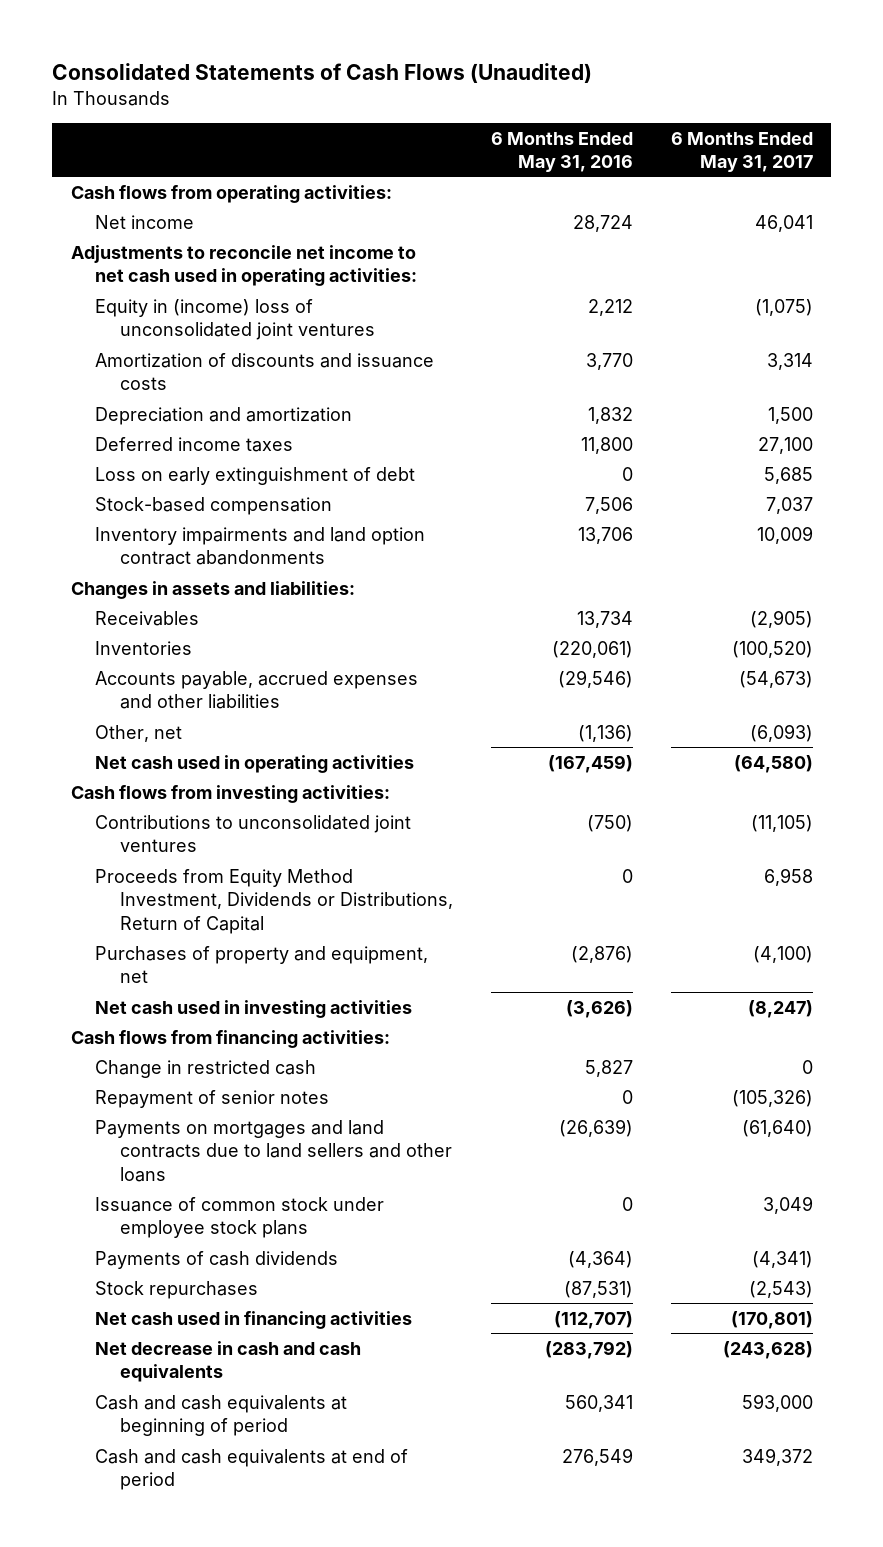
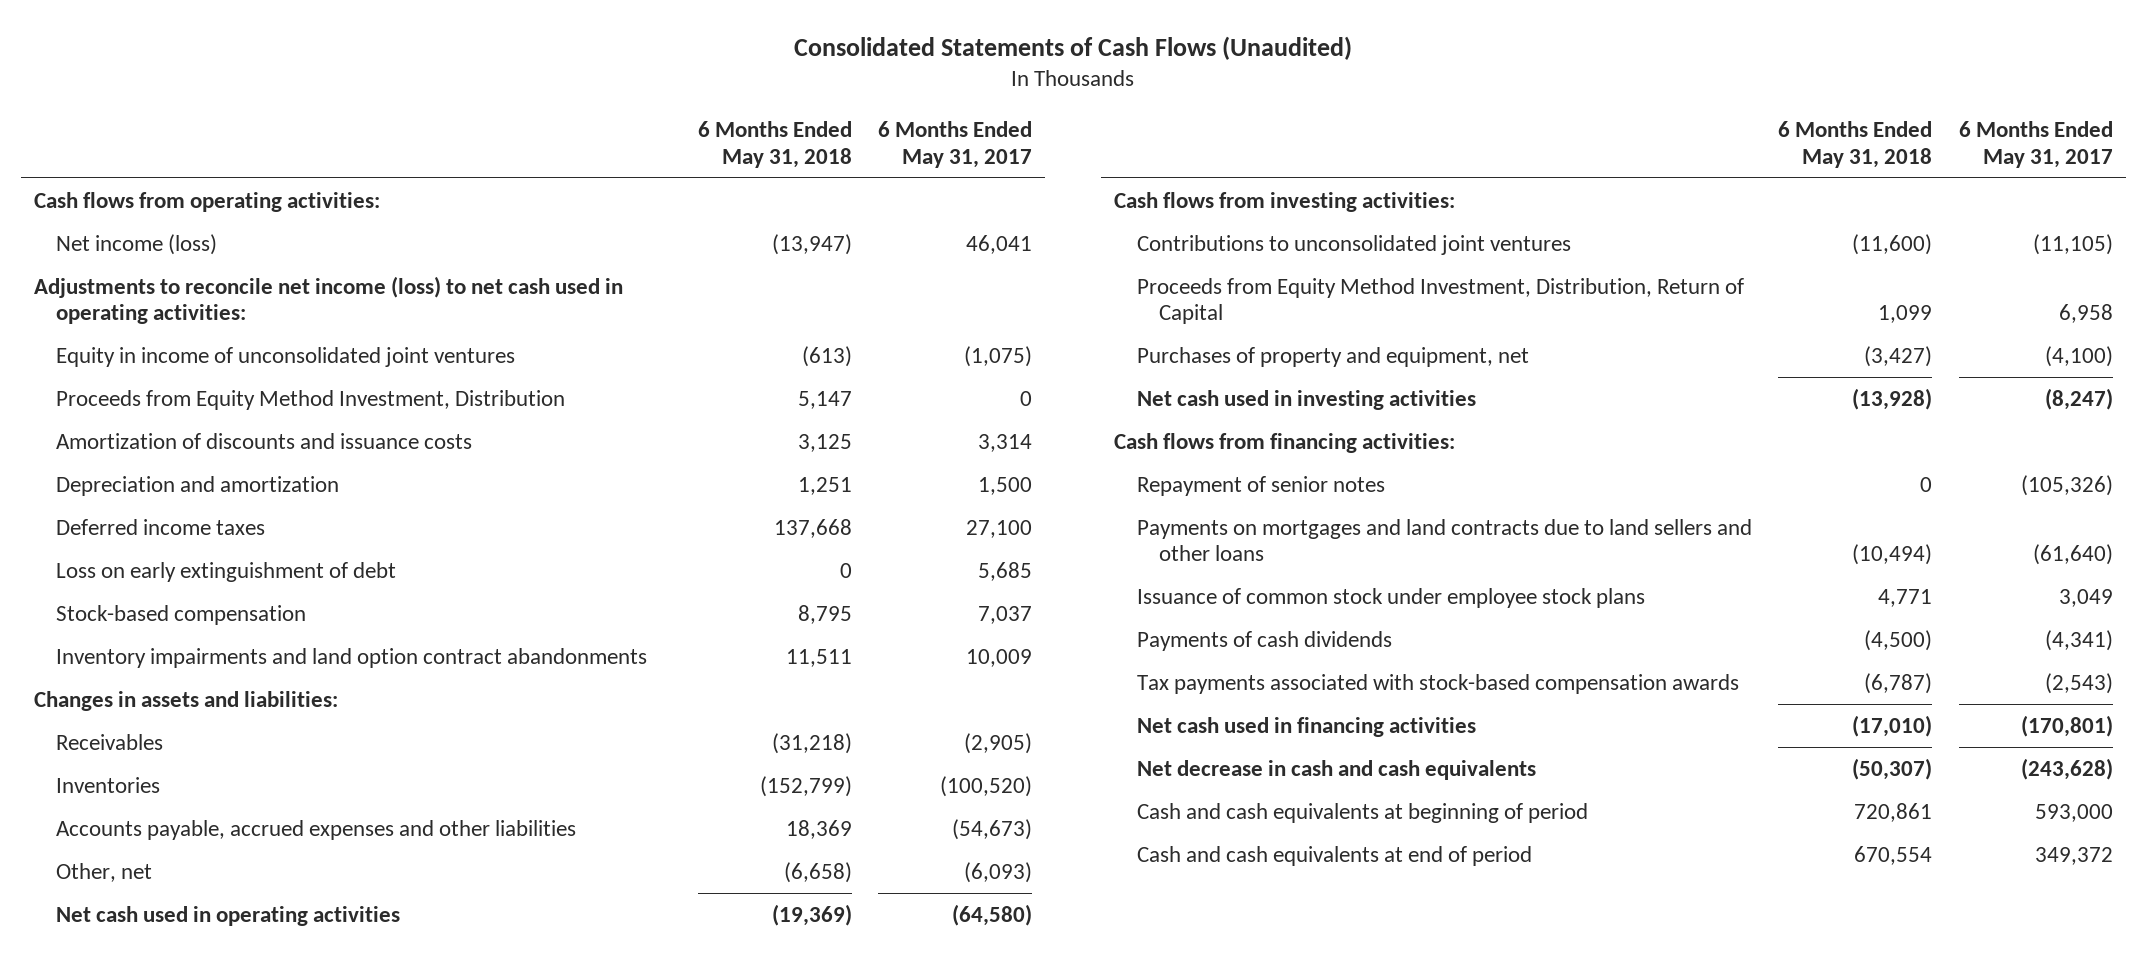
[490,131,633,173] 6 Months Ended May 31, 2016 -> none
none -> [697,121,852,168] 6 Months Ended May 31, 2018
[95,214,195,229] Net income -> [56,233,218,255] Net income (loss)
[70,244,418,287] Adjustments to reconcile net income to net cash used in operating activities: -> [33,275,623,325] Adjustments to reconcile net income (loss) to net cash used in operating activities:
[95,298,376,341] Equity in (income) loss of unconsolidated joint ventures -> [56,346,516,367] Equity in income of unconsolidated joint ventures
none -> [56,389,566,410] Proceeds from Equity Method Investment, Distribution
[95,868,454,934] Proceeds from Equity Method Investment, Dividends or Distributions, Return of Capital -> [1136,277,1744,325] Proceeds from Equity Method Investment, Distribution, Return of Capital
[95,1059,317,1078] Change in restricted cash -> none
[95,1280,259,1299] Stock repurchases -> [1136,673,1739,694] Tax payments associated with stock-based compensation awards

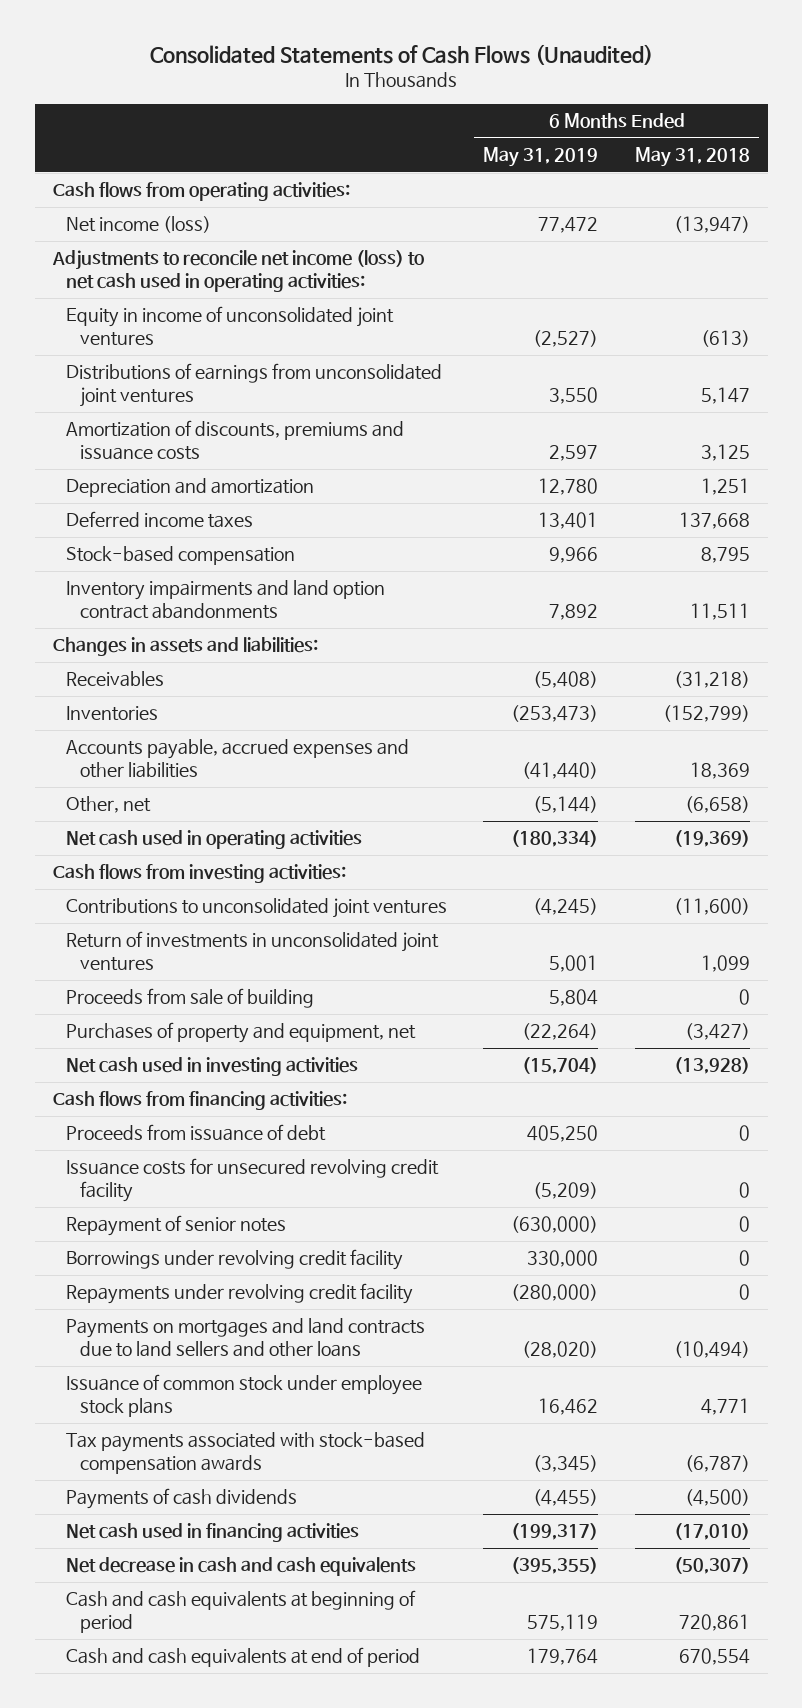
[877,121,1032,168] 6 Months Ended May 31, 2017 -> none
none -> [483,147,599,168] May 31, 2019
[56,389,566,410] Proceeds from Equity Method Investment, Distribution -> [66,363,443,408] Distributions of earnings from unconsolidated joint ventures
[56,432,473,449] Amortization of discounts and issuance costs -> [66,420,405,461] Amortization of discounts, premiums and issuance costs
[56,561,397,582] Loss on early extinguishment of debt -> none
[1136,277,1744,325] Proceeds from Equity Method Investment, Distribution, Return of Capital -> [66,931,440,972] Return of investments in unconsolidated joint ventures
none -> [66,988,315,1009] Proceeds from sale of building
none -> [66,1124,327,1142] Proceeds from issuance of debt
none -> [66,1158,440,1203] Issuance costs for unsecured revolving credit facility
none -> [66,1249,404,1271] Borrowings under revolving credit facility
none -> [66,1283,414,1305] Repayments under revolving credit facility
[1136,630,1392,651] Payments of cash dividends -> [66,1488,298,1510] Payments of cash dividends

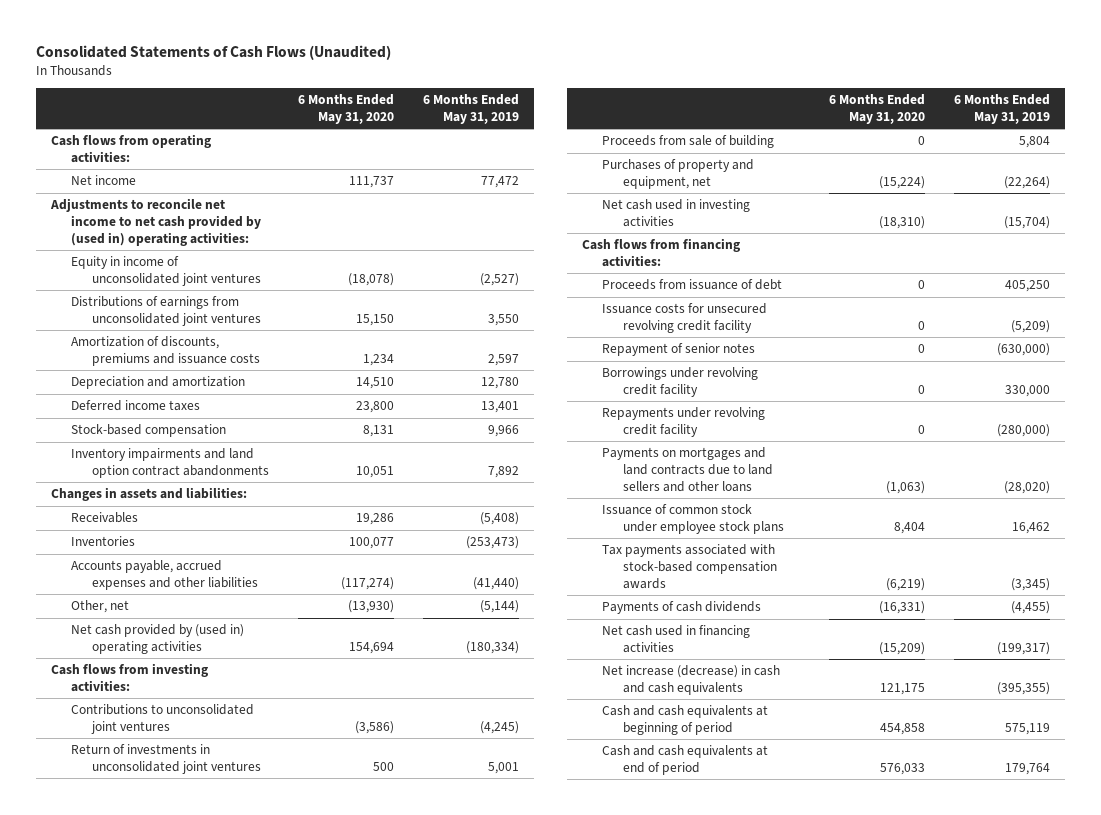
[634,147,750,168] May 31, 2018 -> none
none -> [297,94,394,124] 6 Months Ended May 31, 2020
[66,216,212,234] Net income (loss) -> [71,175,137,186] Net income
[51,250,424,293] Adjustments to reconcile net income (loss) to net cash used in operating activities: -> [49,198,262,246] Adjustments to reconcile net income to net cash provided by (used in) operating activities:
[66,830,363,850] Net cash used in operating activities -> [71,624,245,654] Net cash provided by (used in) operating activities
[66,1557,417,1577] Net decrease in cash and cash equivalents -> [602,665,781,695] Net increase (decrease) in cash and cash equivalents

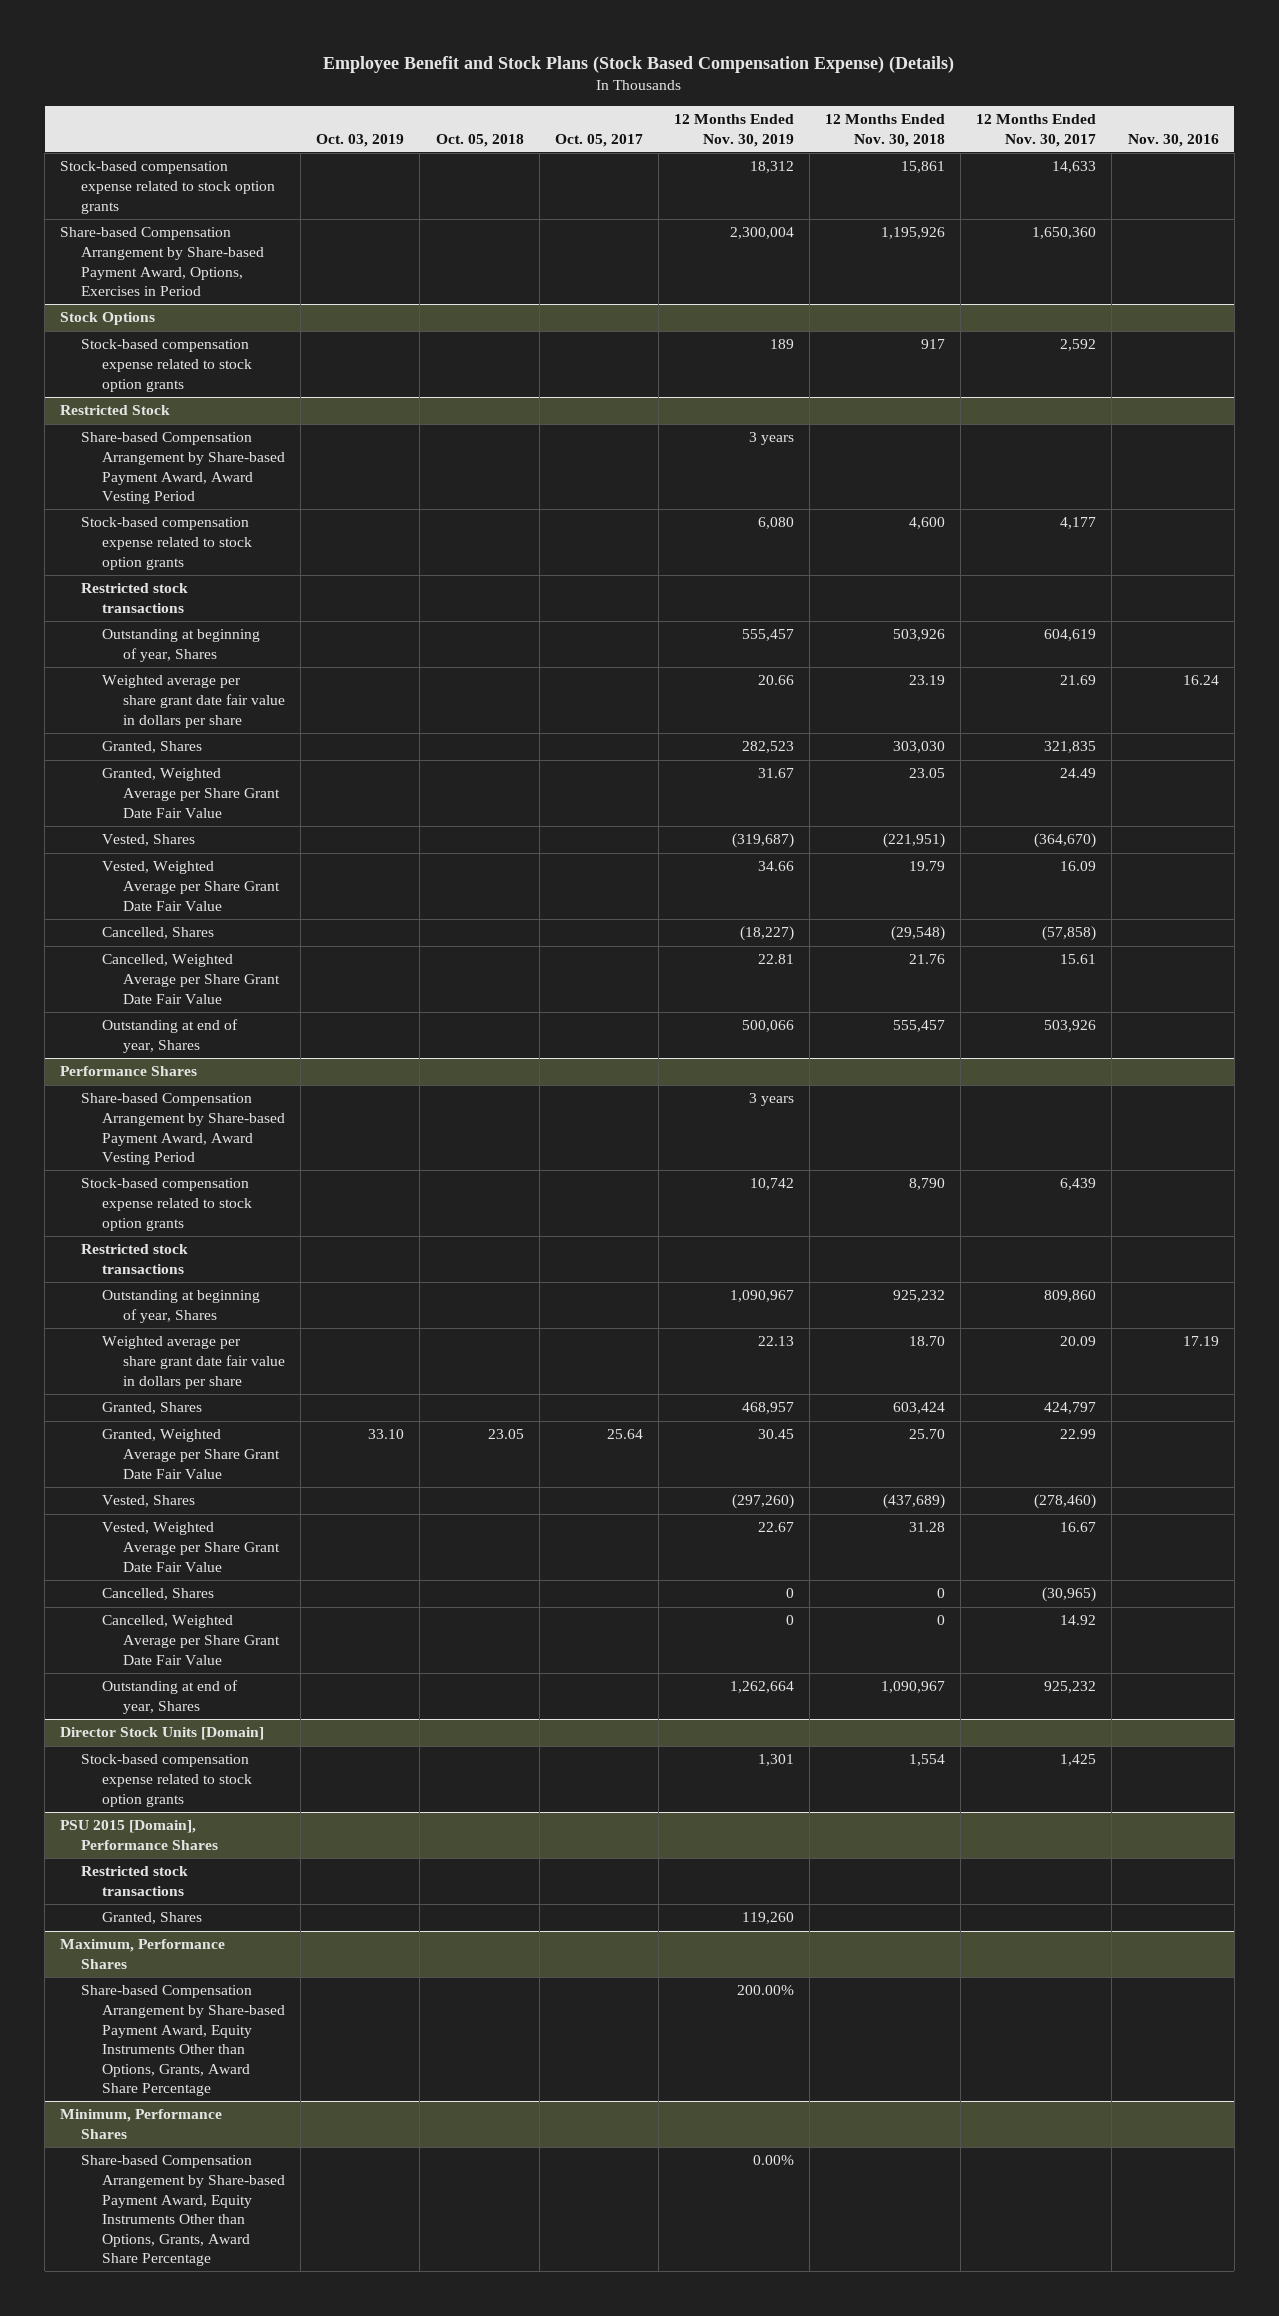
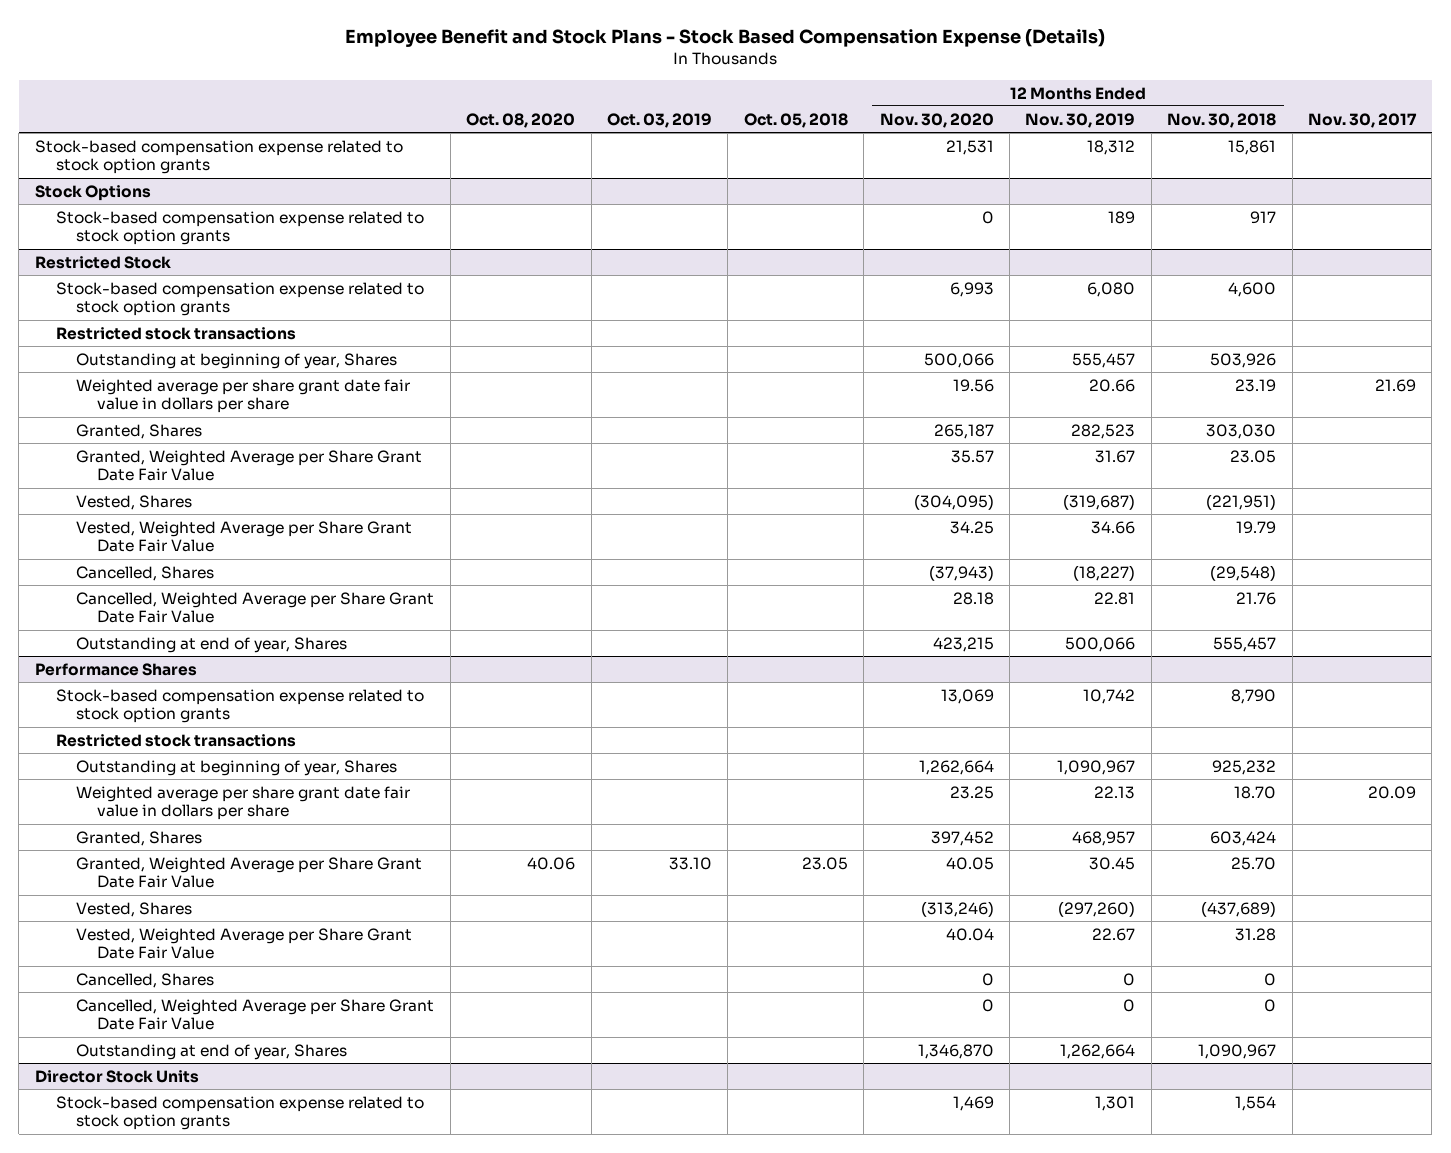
[323,55,955,73] Employee Benefit and Stock Plans (Stock Based Compensation Expense) (Details) -> [345,29,1106,48] Employee Benefit and Stock Plans - Stock Based Compensation Expense (Details)
[554,133,643,147] Oct. 05, 2017 -> none
[976,114,1097,147] 12 Months Ended Nov. 30, 2017 -> none
[1127,133,1219,147] Nov. 30, 2016 -> none
none -> [466,112,576,128] Oct. 08, 2020
none -> [879,112,994,128] Nov. 30, 2020
none -> [1307,112,1417,128] Nov. 30, 2017
[60,227,265,297] Share-based Compensation Arrangement by Share-based Payment Award, Options, Exercises in Period -> none
[81,432,286,505] Share-based Compensation Arrangement by Share-based Payment Award, Award Vesting Period -> none
[81,1093,286,1166] Share-based Compensation Arrangement by Share-based Payment Award, Award Vesting Period -> none
[60,1727,265,1741] Director Stock Units [Domain] -> [34,1069,199,1083] Director Stock Units
[60,1820,219,1850] PSU 2015 [Domain], Performance Shares -> none
[81,1866,189,1896] Restricted stock transactions -> none
[102,1912,203,1925] Granted, Shares -> none
[60,1939,226,1969] Maximum, Performance Shares -> none
[81,1985,286,2097] Share-based Compensation Arrangement by Share-based Payment Award, Equity Instruments Other than Options, Grants, Award Share Percentage -> none
[60,2109,223,2139] Minimum, Performance Shares -> none
[81,2155,286,2267] Share-based Compensation Arrangement by Share-based Payment Award, Equity Instruments Other than Options, Grants, Award Share Percentage -> none

